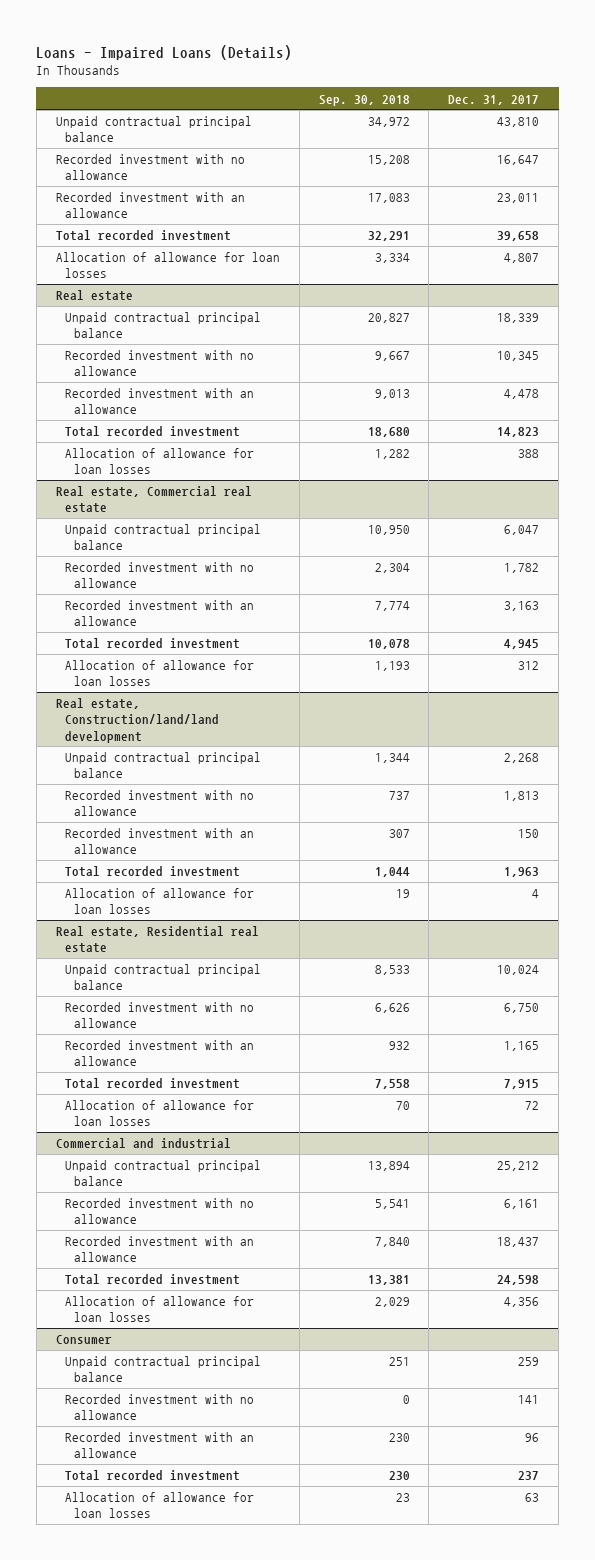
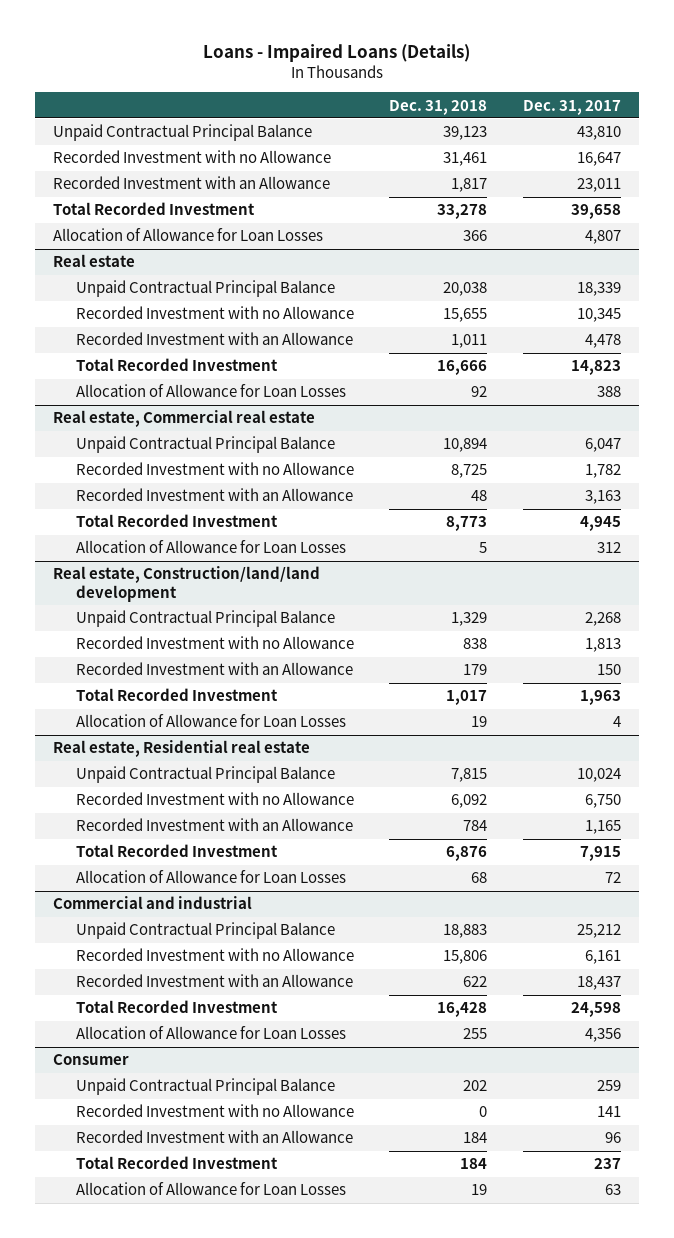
[318,94,410,106] Sep. 30, 2018 -> none
none -> [389,99,488,115] Dec. 31, 2018
[55,116,252,143] Unpaid contractual principal balance -> [52,124,312,142] Unpaid Contractual Principal Balance
[55,154,245,181] Recorded investment with no allowance -> [52,150,331,164] Recorded Investment with no Allowance
[55,192,245,219] Recorded investment with an allowance -> [52,176,330,190] Recorded Investment with an Allowance
[55,230,231,242] Total recorded investment -> [52,202,255,216] Total Recorded Investment
[55,252,280,279] Allocation of allowance for loan losses -> [52,228,323,242] Allocation of Allowance for Loan Losses
[64,312,261,339] Unpaid contractual principal balance -> [75,280,335,298] Unpaid Contractual Principal Balance
[64,350,254,377] Recorded investment with no allowance -> [75,306,354,320] Recorded Investment with no Allowance
[64,388,254,415] Recorded investment with an allowance -> [75,332,353,346] Recorded Investment with an Allowance
[64,426,240,438] Total recorded investment -> [75,358,278,372] Total Recorded Investment
[64,448,254,475] Allocation of allowance for loan losses -> [75,384,346,398] Allocation of Allowance for Loan Losses
[64,524,261,551] Unpaid contractual principal balance -> [75,436,335,454] Unpaid Contractual Principal Balance
[64,562,254,589] Recorded investment with no allowance -> [75,462,354,476] Recorded Investment with no Allowance
[64,600,254,627] Recorded investment with an allowance -> [75,488,353,502] Recorded Investment with an Allowance
[64,638,240,650] Total recorded investment -> [75,514,278,528] Total Recorded Investment
[64,660,254,687] Allocation of allowance for loan losses -> [75,540,346,554] Allocation of Allowance for Loan Losses
[64,752,261,779] Unpaid contractual principal balance -> [75,610,335,628] Unpaid Contractual Principal Balance
[64,790,254,817] Recorded investment with no allowance -> [75,636,354,650] Recorded Investment with no Allowance
[64,828,254,855] Recorded investment with an allowance -> [75,662,353,676] Recorded Investment with an Allowance
[64,866,240,878] Total recorded investment -> [75,688,278,702] Total Recorded Investment
[64,888,254,915] Allocation of allowance for loan losses -> [75,714,346,728] Allocation of Allowance for Loan Losses
[64,964,261,991] Unpaid contractual principal balance -> [75,766,335,784] Unpaid Contractual Principal Balance
[64,1002,254,1029] Recorded investment with no allowance -> [75,792,354,806] Recorded Investment with no Allowance
[64,1040,254,1067] Recorded investment with an allowance -> [75,818,353,832] Recorded Investment with an Allowance
[64,1078,240,1090] Total recorded investment -> [75,844,278,858] Total Recorded Investment
[64,1100,254,1127] Allocation of allowance for loan losses -> [75,870,346,884] Allocation of Allowance for Loan Losses
[64,1160,261,1187] Unpaid contractual principal balance -> [75,922,335,940] Unpaid Contractual Principal Balance
[64,1198,254,1225] Recorded investment with no allowance -> [75,948,354,962] Recorded Investment with no Allowance
[64,1236,254,1263] Recorded investment with an allowance -> [75,974,353,988] Recorded Investment with an Allowance
[64,1274,240,1286] Total recorded investment -> [75,1000,278,1014] Total Recorded Investment
[64,1296,254,1323] Allocation of allowance for loan losses -> [75,1026,346,1040] Allocation of Allowance for Loan Losses
[64,1356,261,1383] Unpaid contractual principal balance -> [75,1078,335,1096] Unpaid Contractual Principal Balance
[64,1394,254,1421] Recorded investment with no allowance -> [75,1104,354,1118] Recorded Investment with no Allowance
[64,1432,254,1459] Recorded investment with an allowance -> [75,1130,353,1144] Recorded Investment with an Allowance
[64,1470,240,1482] Total recorded investment -> [75,1156,278,1170] Total Recorded Investment
[64,1492,254,1519] Allocation of allowance for loan losses -> [75,1182,346,1196] Allocation of Allowance for Loan Losses

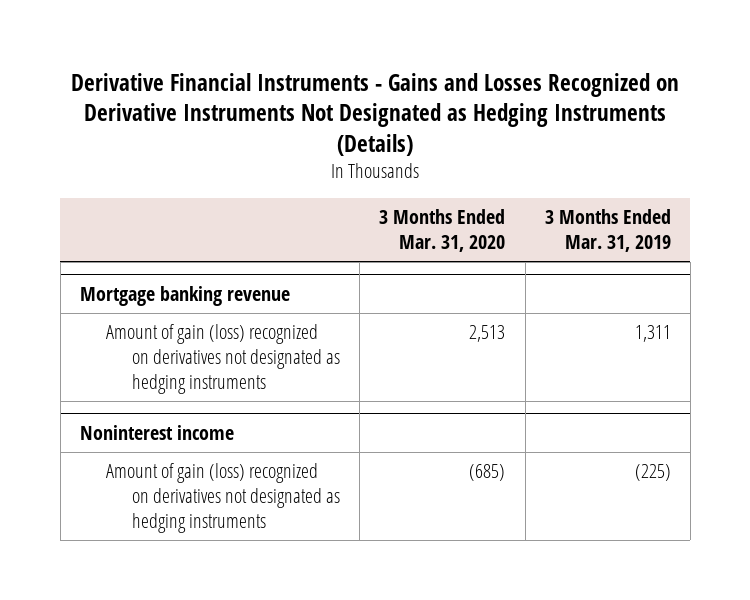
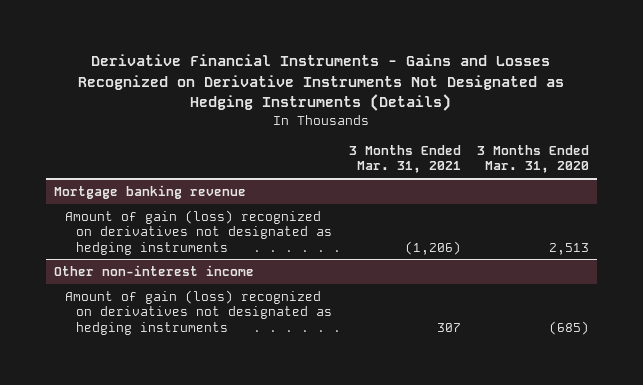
[544,209,671,252] 3 Months Ended Mar. 31, 2019 -> none
none -> [348,145,461,174] 3 Months Ended Mar. 31, 2021
[79,424,234,440] Noninterest income -> [53,265,254,277] Other non-interest income

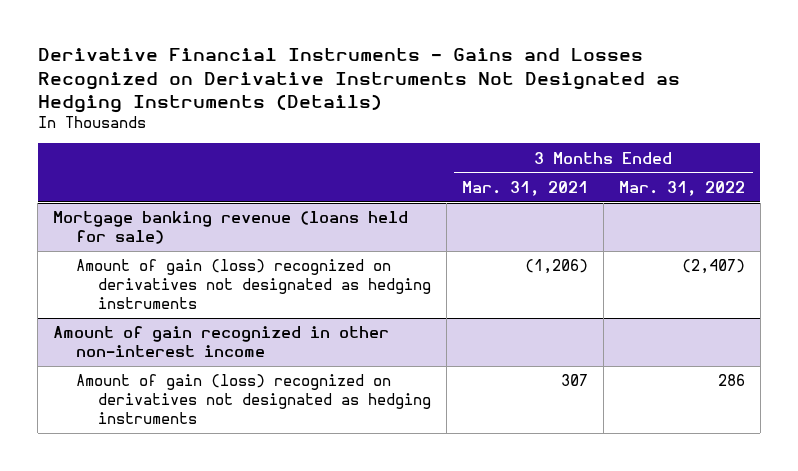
[476,145,589,174] 3 Months Ended Mar. 31, 2020 -> none
none -> [618,180,745,196] Mar. 31, 2022
[53,185,246,200] Mortgage banking revenue -> [53,211,409,245] Mortgage banking revenue (loans held for sale)
[53,265,254,277] Other non-interest income -> [53,326,390,358] Amount of gain recognized in other non-interest income

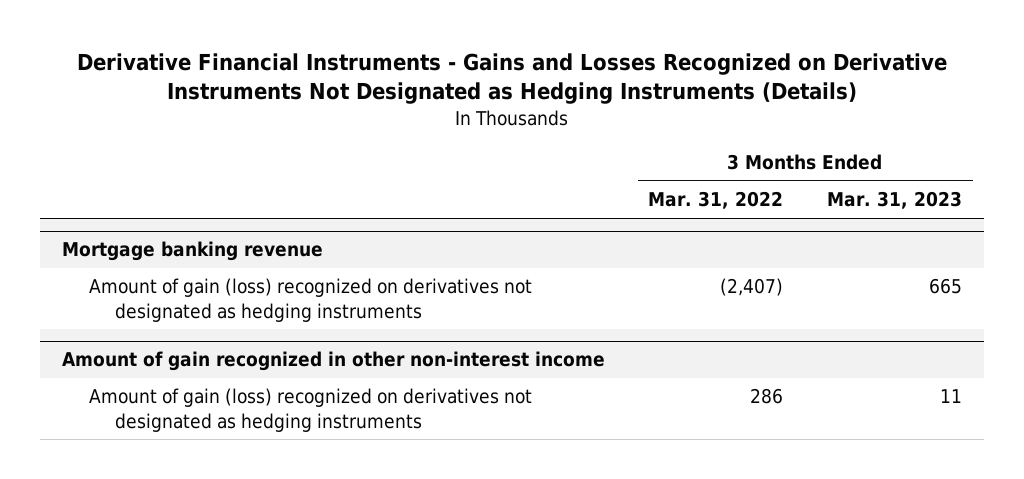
[461,180,588,196] Mar. 31, 2021 -> none
none -> [827,191,963,210] Mar. 31, 2023
[53,211,409,245] Mortgage banking revenue (loans held for sale) -> [61,241,323,262] Mortgage banking revenue

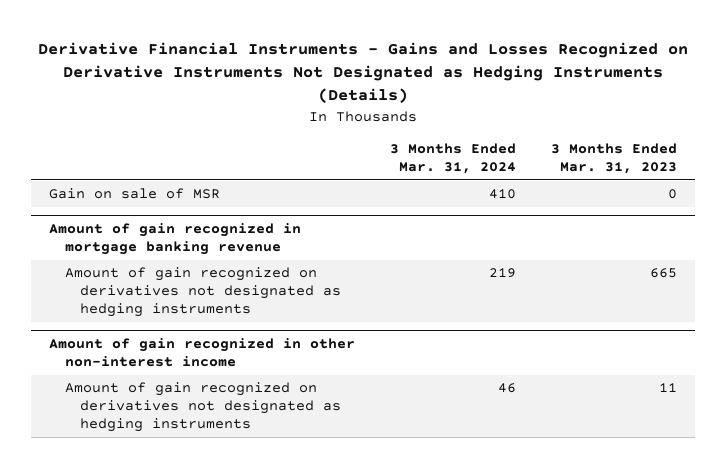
[648,191,784,210] Mar. 31, 2022 -> none
none -> [390,142,517,174] 3 Months Ended Mar. 31, 2024
none -> [48,188,220,200] Gain on sale of MSR
[61,241,323,262] Mortgage banking revenue -> [48,223,301,256] Amount of gain recognized in mortgage banking revenue
[88,278,532,322] Amount of gain (loss) recognized on derivatives not designated as hedging instruments -> [64,267,342,318] Amount of gain recognized on derivatives not designated as hedging instruments
[88,388,532,432] Amount of gain (loss) recognized on derivatives not designated as hedging instruments -> [64,382,342,433] Amount of gain recognized on derivatives not designated as hedging instruments

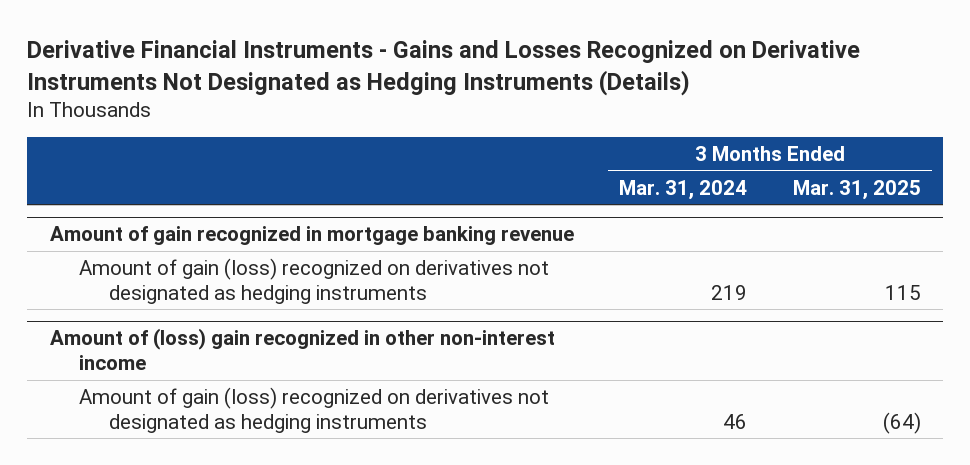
[551,142,678,174] 3 Months Ended Mar. 31, 2023 -> none
none -> [792,179,921,200] Mar. 31, 2025
[48,188,220,200] Gain on sale of MSR -> none
[64,267,342,318] Amount of gain recognized on derivatives not designated as hedging instruments -> [79,257,550,304] Amount of gain (loss) recognized on derivatives not designated as hedging instruments
[48,338,355,368] Amount of gain recognized in other non-interest income -> [49,328,555,371] Amount of (loss) gain recognized in other non-interest income
[64,382,342,433] Amount of gain recognized on derivatives not designated as hedging instruments -> [79,386,550,433] Amount of gain (loss) recognized on derivatives not designated as hedging instruments

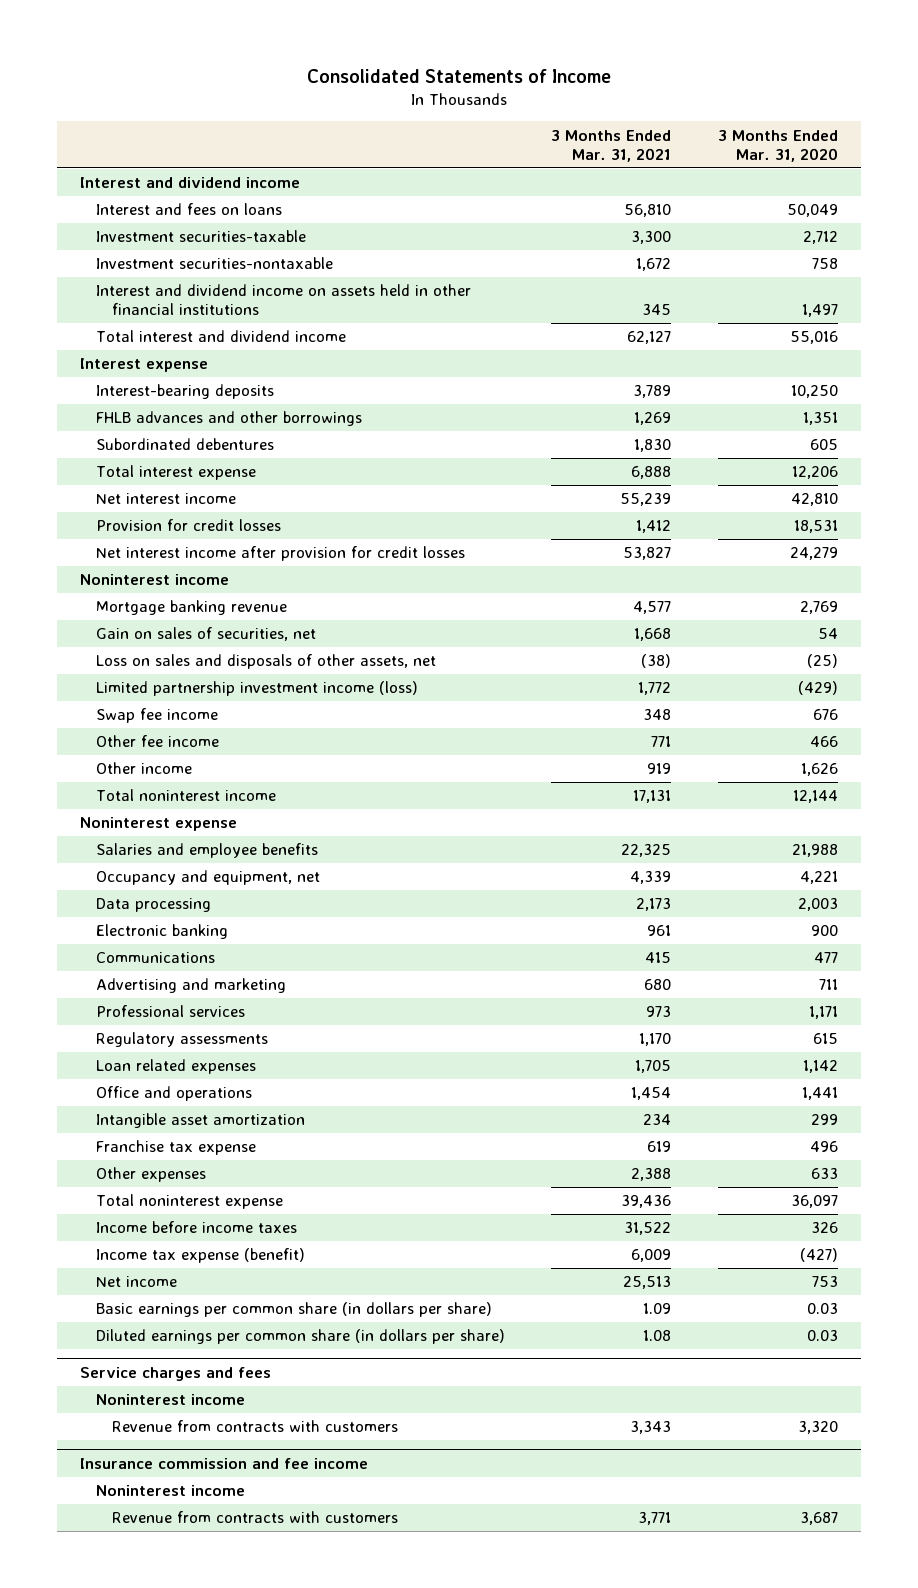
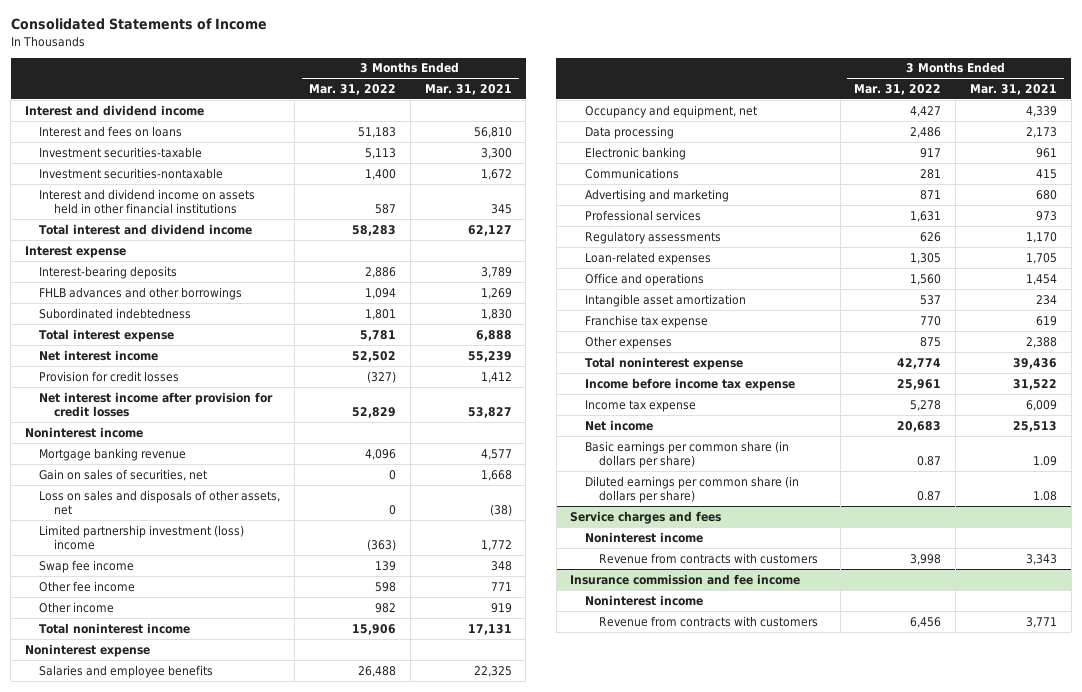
[717,129,838,162] 3 Months Ended Mar. 31, 2020 -> none
none -> [309,83,397,95] Mar. 31, 2022
[96,438,275,451] Subordinated debentures -> [39,307,192,319] Subordinated indebtedness
[96,681,419,697] Limited partnership investment income (loss) -> [39,524,245,551] Limited partnership investment (loss) income
[96,1059,257,1075] Loan related expenses -> [584,251,711,265] Loan-related expenses
[96,1221,298,1234] Income before income taxes -> [584,377,795,391] Income before income tax expense
[96,1248,306,1264] Income tax expense (benefit) -> [584,399,696,412] Income tax expense

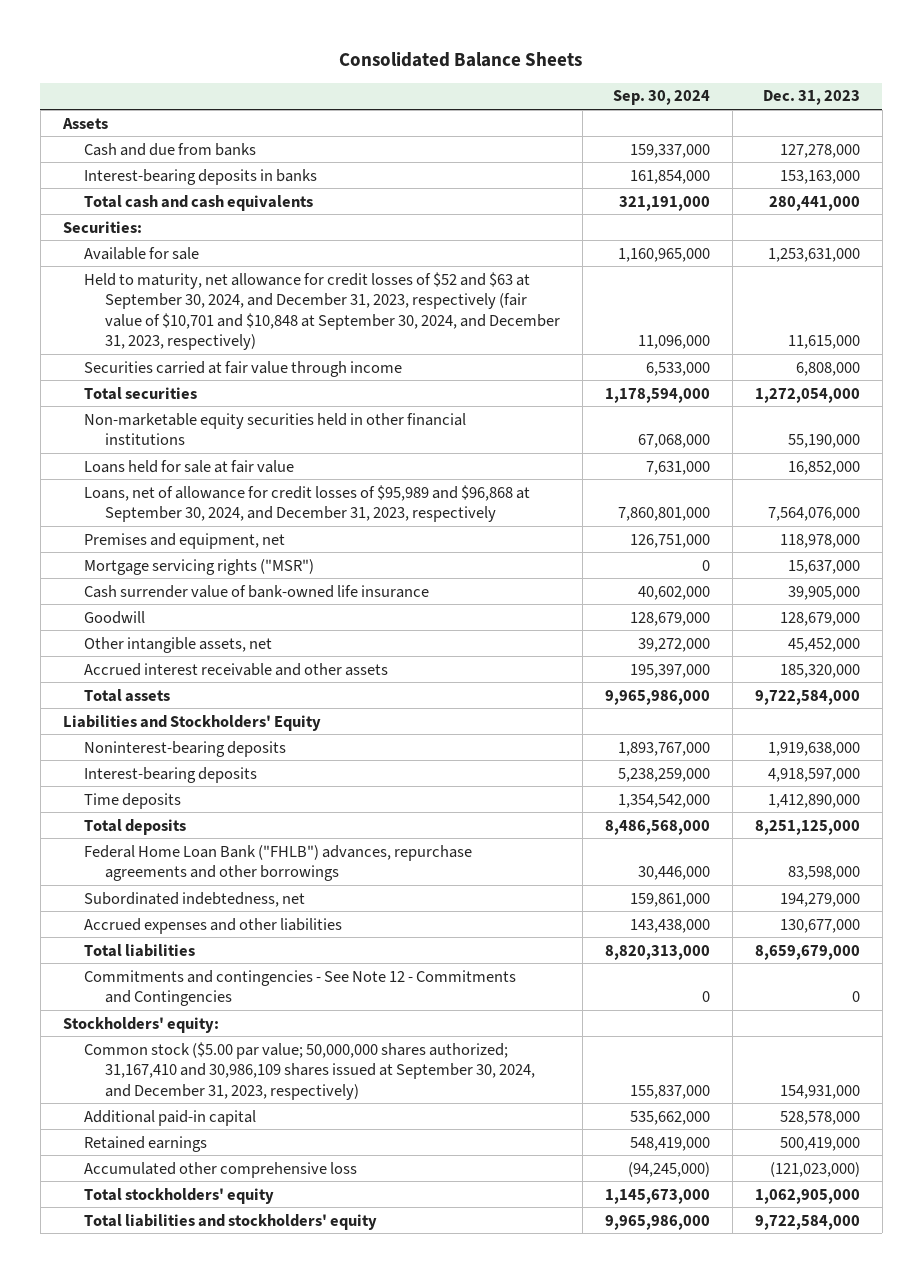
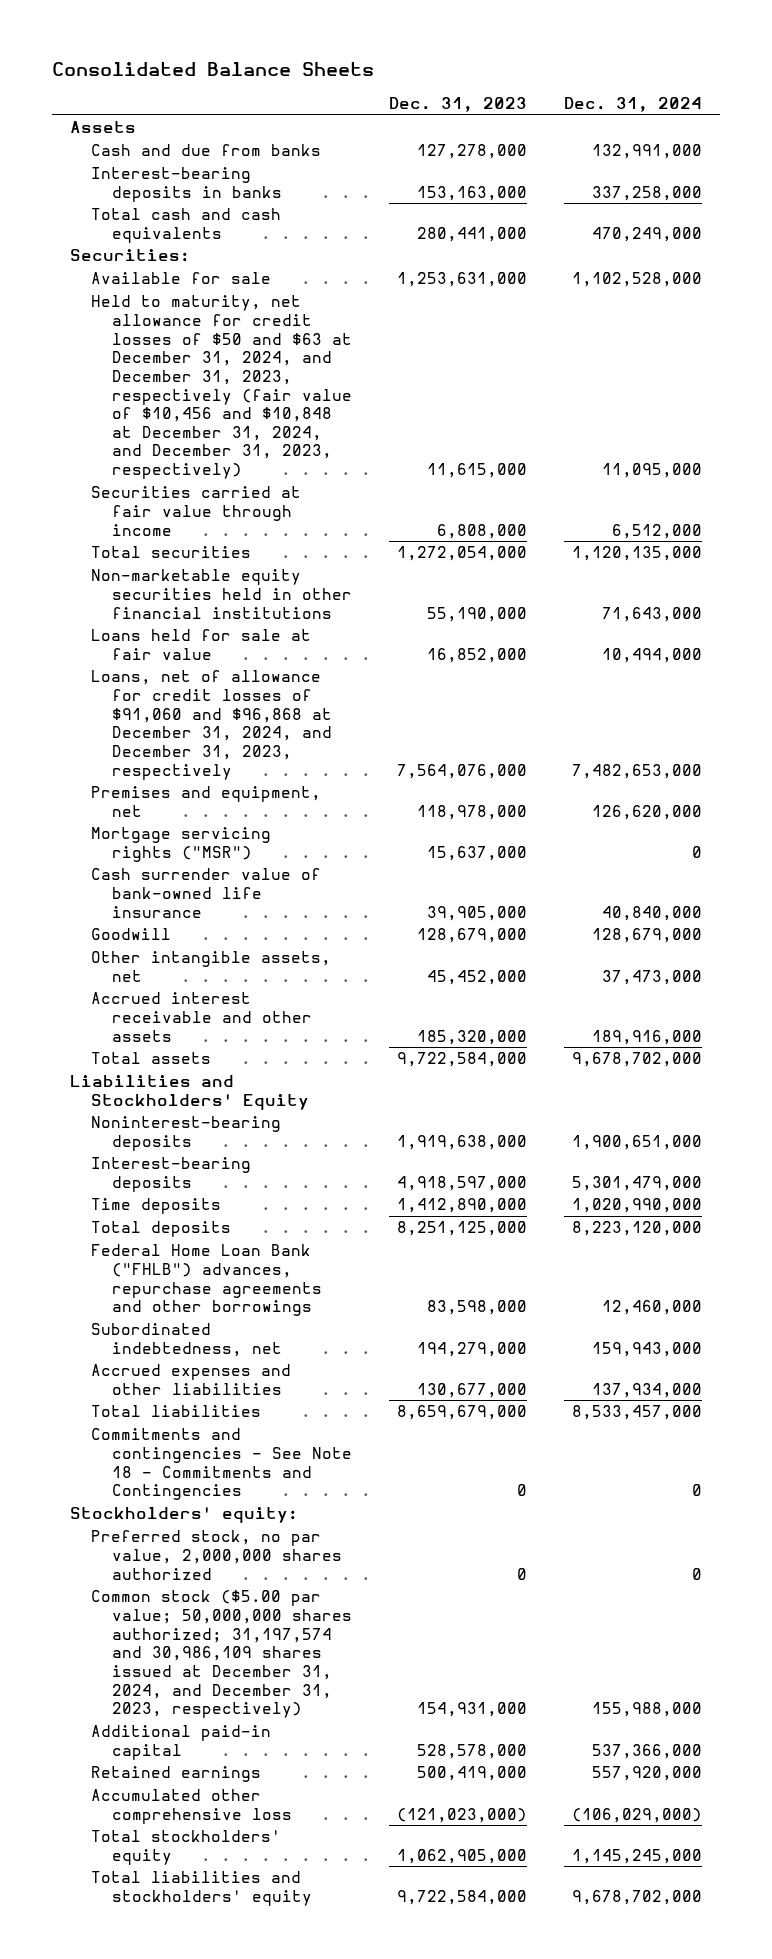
[613,90,711,106] Sep. 30, 2024 -> none
none -> [563,97,702,113] Dec. 31, 2024
[84,271,561,351] Held to maturity, net allowance for credit losses of $52 and $63 at September 30, 2024, and December 31, 2023, respectively (fair value of $10,701 and $10,848 at September 30, 2024, and December 31, 2023, respectively) -> [91,295,353,480] Held to maturity, net allowance for credit losses of $50 and $63 at December 31, 2024, and December 31, 2023, respectively (fair value of $10,456 and $10,848 at December 31, 2024, and December 31, 2023, respectively)
[84,484,531,523] Loans, net of allowance for credit losses of $95,989 and $96,868 at September 30, 2024, and December 31, 2023, respectively -> [91,670,333,780] Loans, net of allowance for credit losses of $91,060 and $96,868 at December 31, 2024, and December 31, 2023, respectively
[84,969,517,1007] Commitments and contingencies - See Note 12 - Commitments and Contingencies -> [91,1428,353,1501] Commitments and contingencies - See Note 18 - Commitments and Contingencies
none -> [91,1530,343,1580] Preferred stock, no par value, 2,000,000 shares authorized
[84,1041,536,1100] Common stock ($5.00 par value; 50,000,000 shares authorized; 31,167,410 and 30,986,109 shares issued at September 30, 2024, and December 31, 2023, respectively) -> [91,1590,353,1719] Common stock ($5.00 par value; 50,000,000 shares authorized; 31,197,574 and 30,986,109 shares issued at December 31, 2024, and December 31, 2023, respectively)

